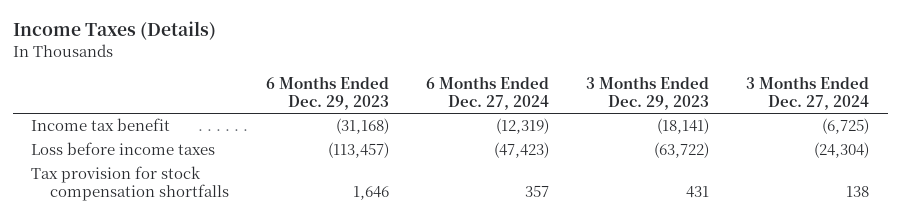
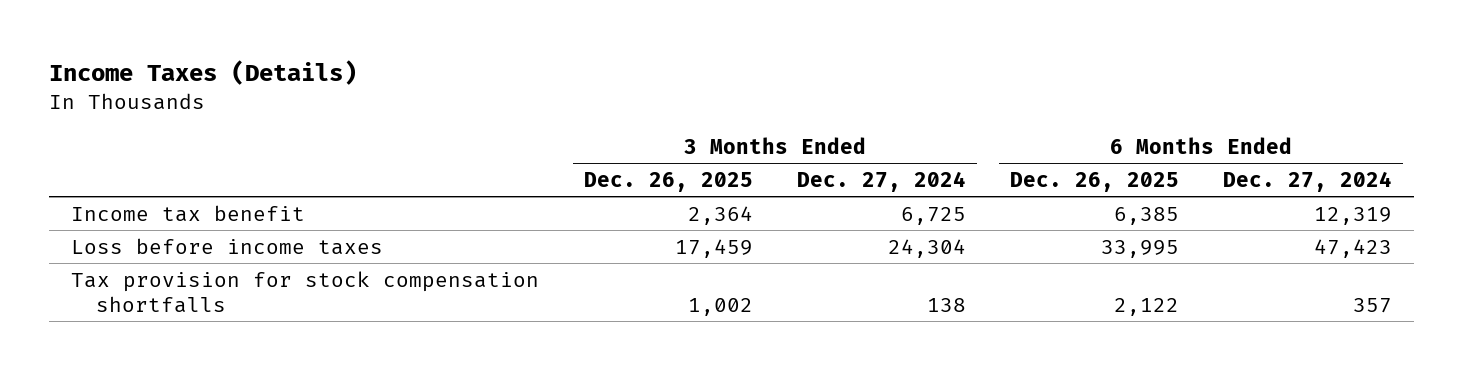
[266,76,390,110] 6 Months Ended Dec. 29, 2023 -> none
[586,76,710,110] 3 Months Ended Dec. 29, 2023 -> none
none -> [583,171,753,192] Dec. 26, 2025
none -> [1010,171,1180,192] Dec. 26, 2025
[496,118,550,135] (12,319) -> [1314,206,1393,225] 12,319
[822,118,870,135] (6,725) -> [900,206,966,225] 6,725
[494,142,550,159] (47,423) -> [1314,238,1393,258] 47,423
[814,142,870,159] (24,304) -> [887,238,966,258] 24,304

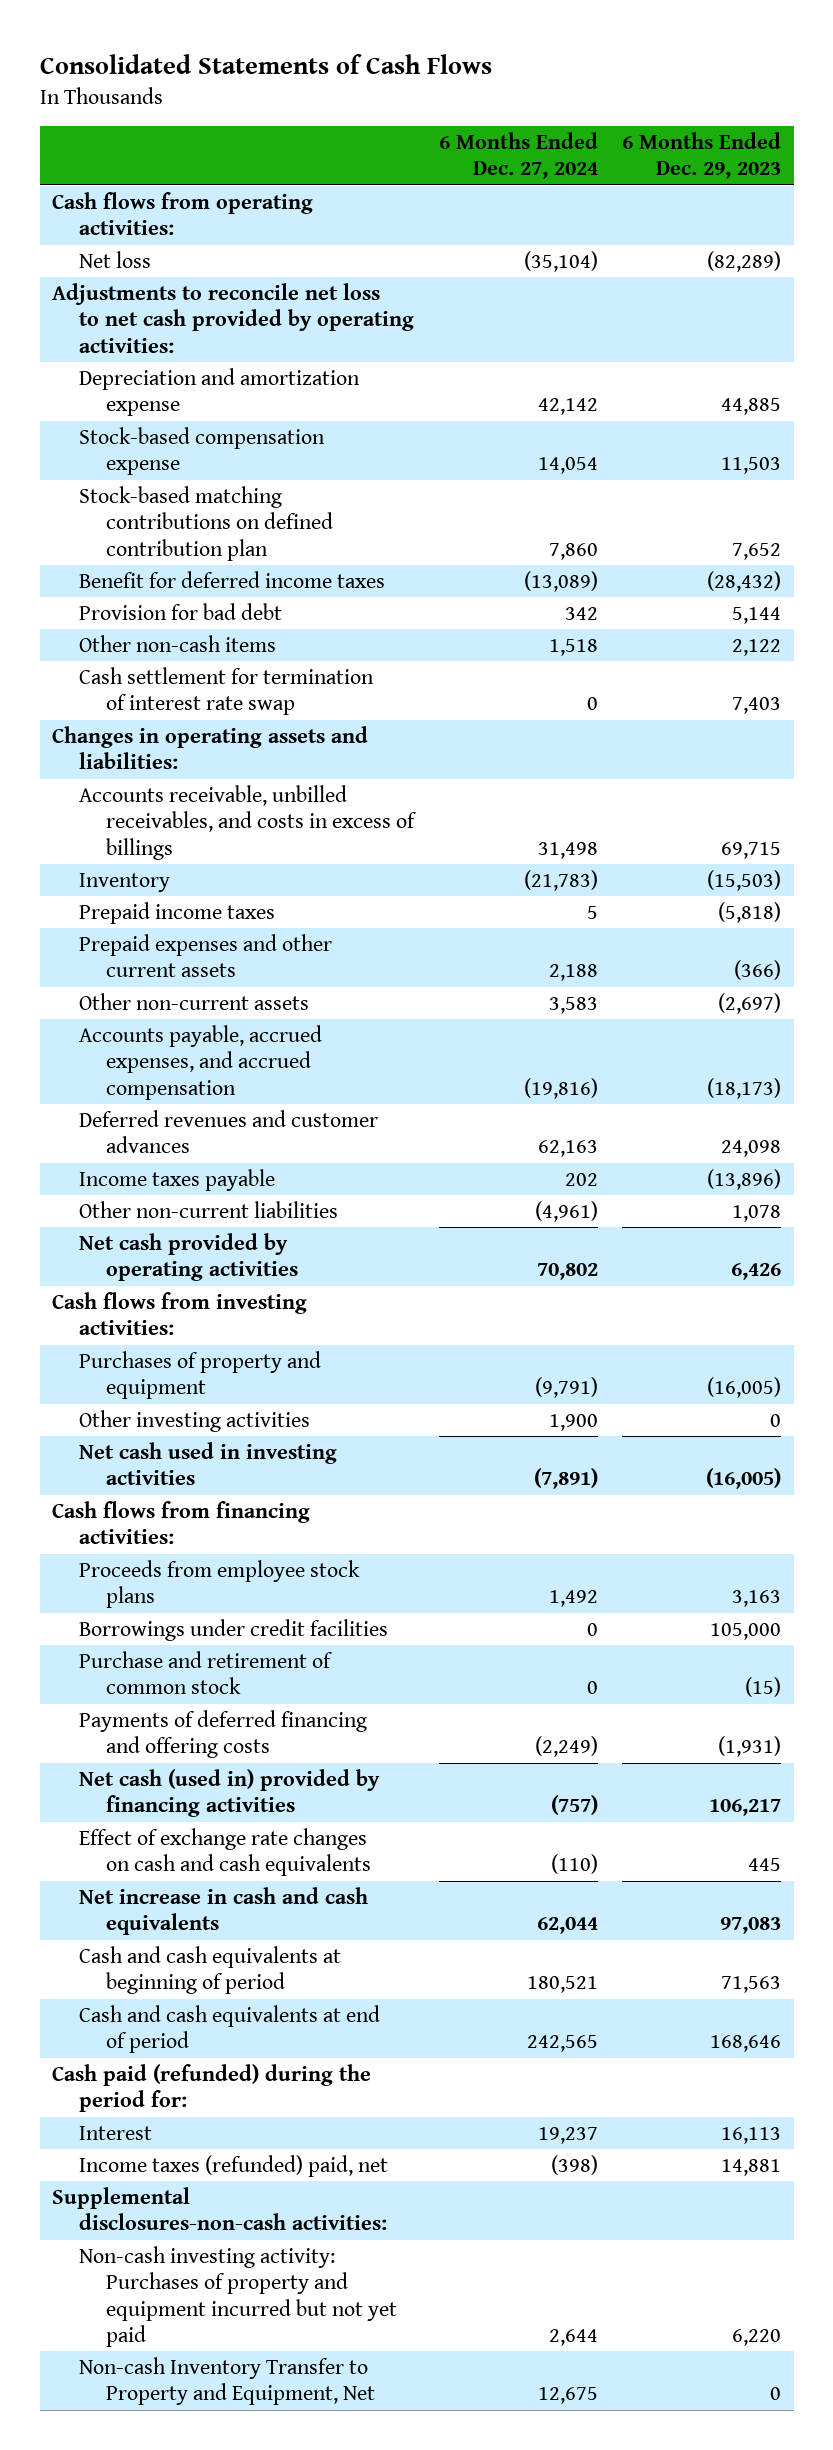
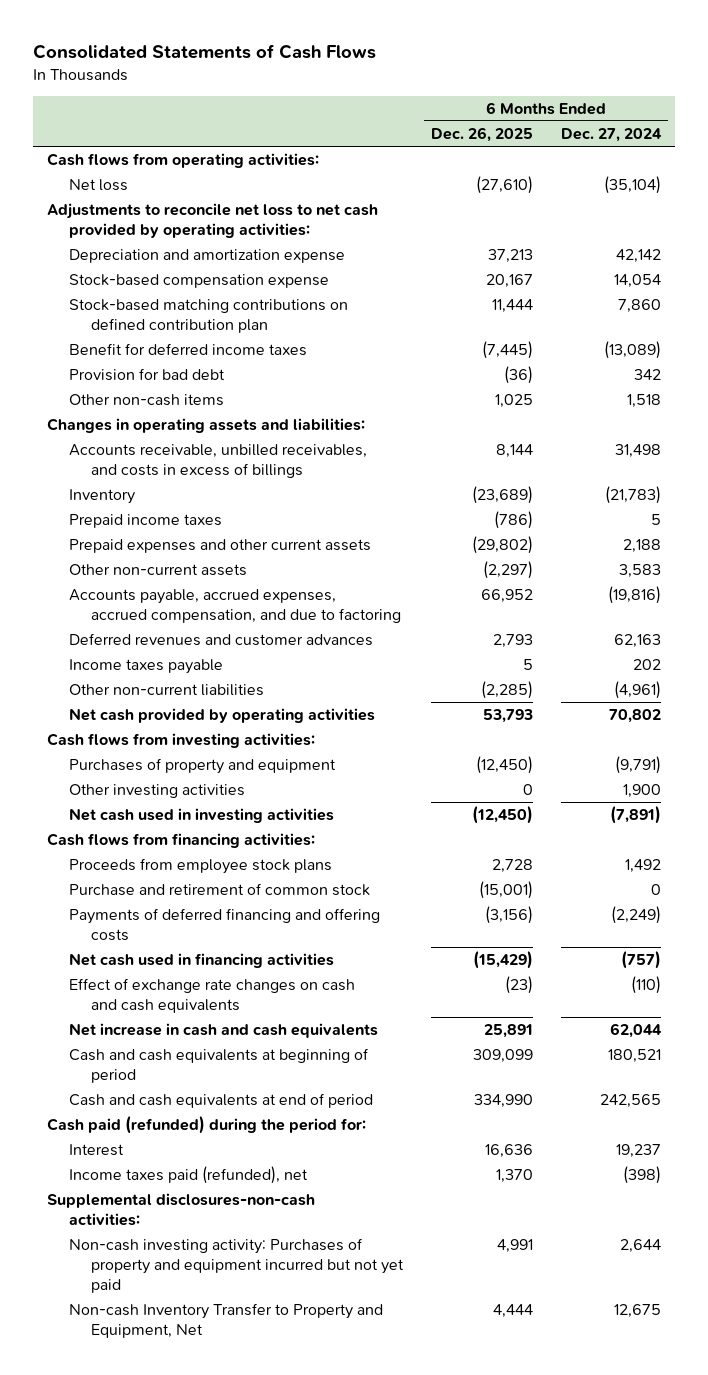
[622,131,782,180] 6 Months Ended Dec. 29, 2023 -> none
none -> [431,126,534,142] Dec. 26, 2025
[79,667,375,716] Cash settlement for termination of interest rate swap -> none
[79,1025,323,1100] Accounts payable, accrued expenses, and accrued compensation -> [68,589,402,623] Accounts payable, accrued expenses, accrued compensation, and due to factoring
[79,1619,389,1642] Borrowings under credit facilities -> none
[79,1769,381,1818] Net cash (used in) provided by financing activities -> [68,953,334,969] Net cash used in financing activities
[79,2155,389,2178] Income taxes (refunded) paid, net -> [68,1166,308,1185] Income taxes paid (refunded), net

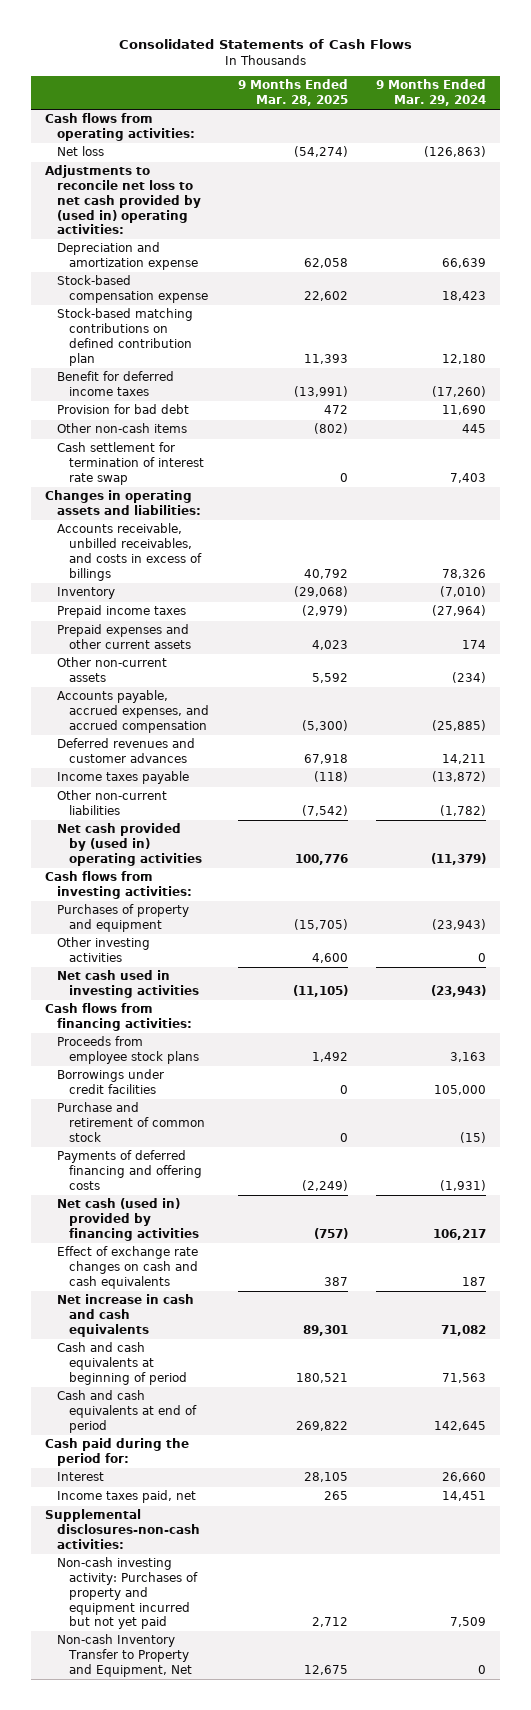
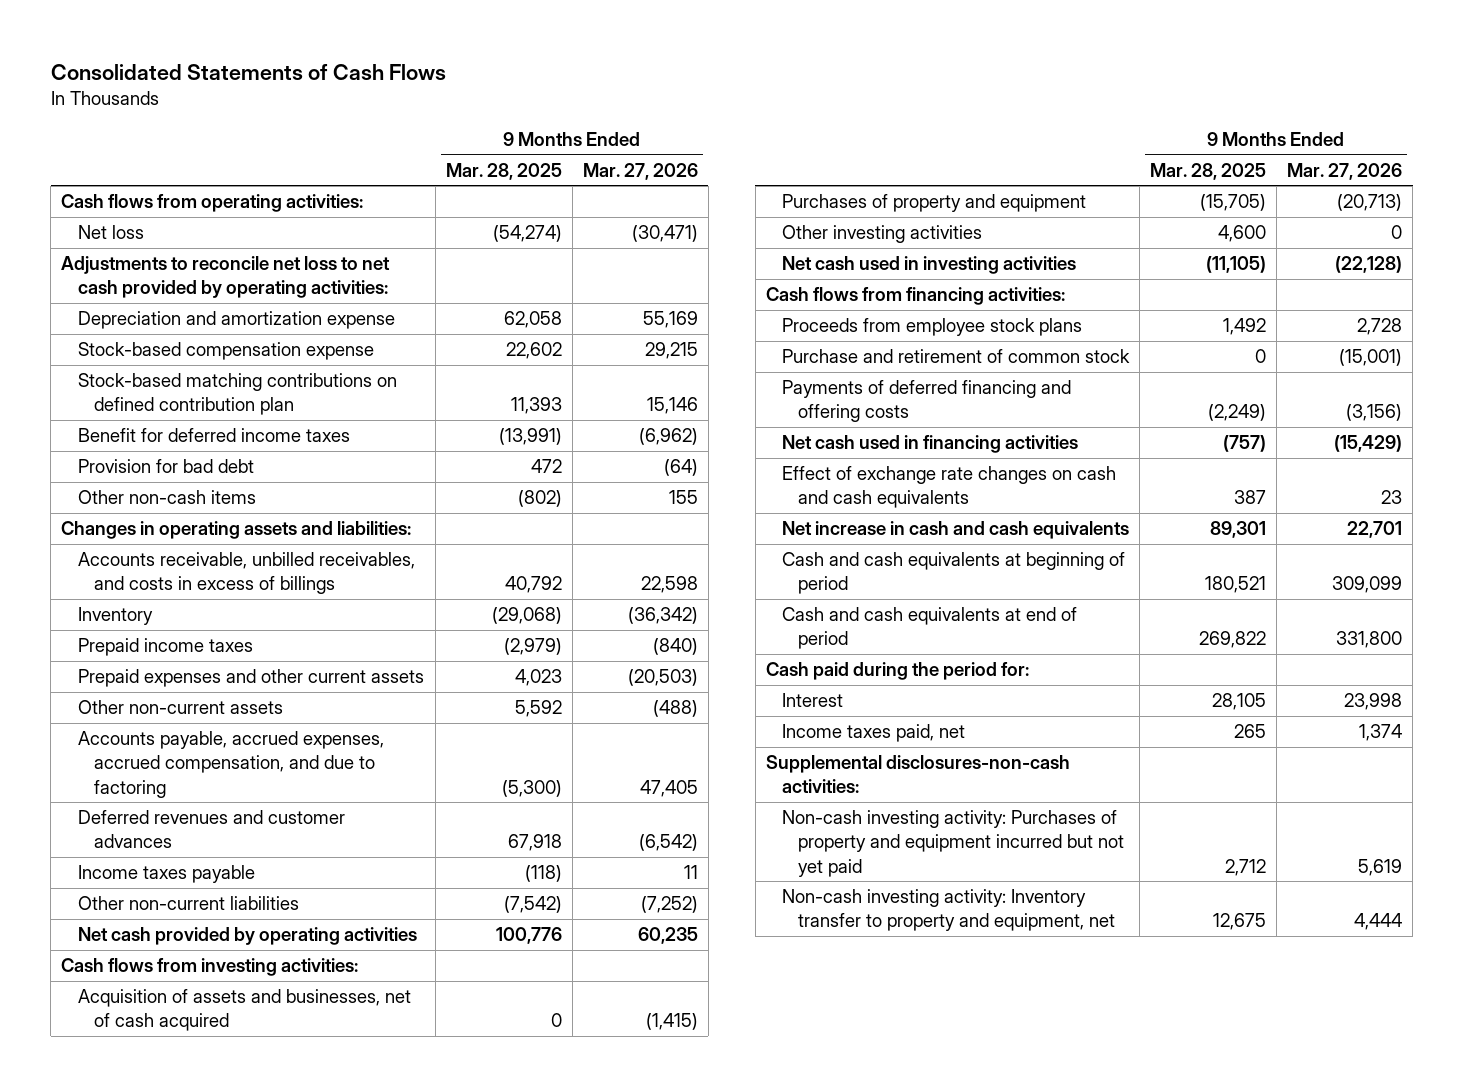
[375,79,486,107] 9 Months Ended Mar. 29, 2024 -> none
none -> [582,162,698,180] Mar. 27, 2026
[45,165,202,235] Adjustments to reconcile net loss to net cash provided by (used in) operating activities: -> [61,256,391,299] Adjustments to reconcile net loss to net cash provided by operating activities:
[57,442,205,485] Cash settlement for termination of interest rate swap -> none
[57,690,210,733] Accounts payable, accrued expenses, and accrued compensation -> [77,731,384,798] Accounts payable, accrued expenses, accrued compensation, and due to factoring
[57,823,203,866] Net cash provided by (used in) operating activities -> [77,927,417,946] Net cash provided by operating activities
none -> [77,989,411,1032] Acquisition of assets and businesses, net of cash acquired
[57,1069,165,1095] Borrowings under credit facilities -> none
[57,1198,200,1241] Net cash (used in) provided by financing activities -> [781,435,1078,454] Net cash used in financing activities
[57,1634,193,1677] Non-cash Inventory Transfer to Property and Equipment, Net -> [781,889,1116,932] Non-cash investing activity: Inventory transfer to property and equipment, net

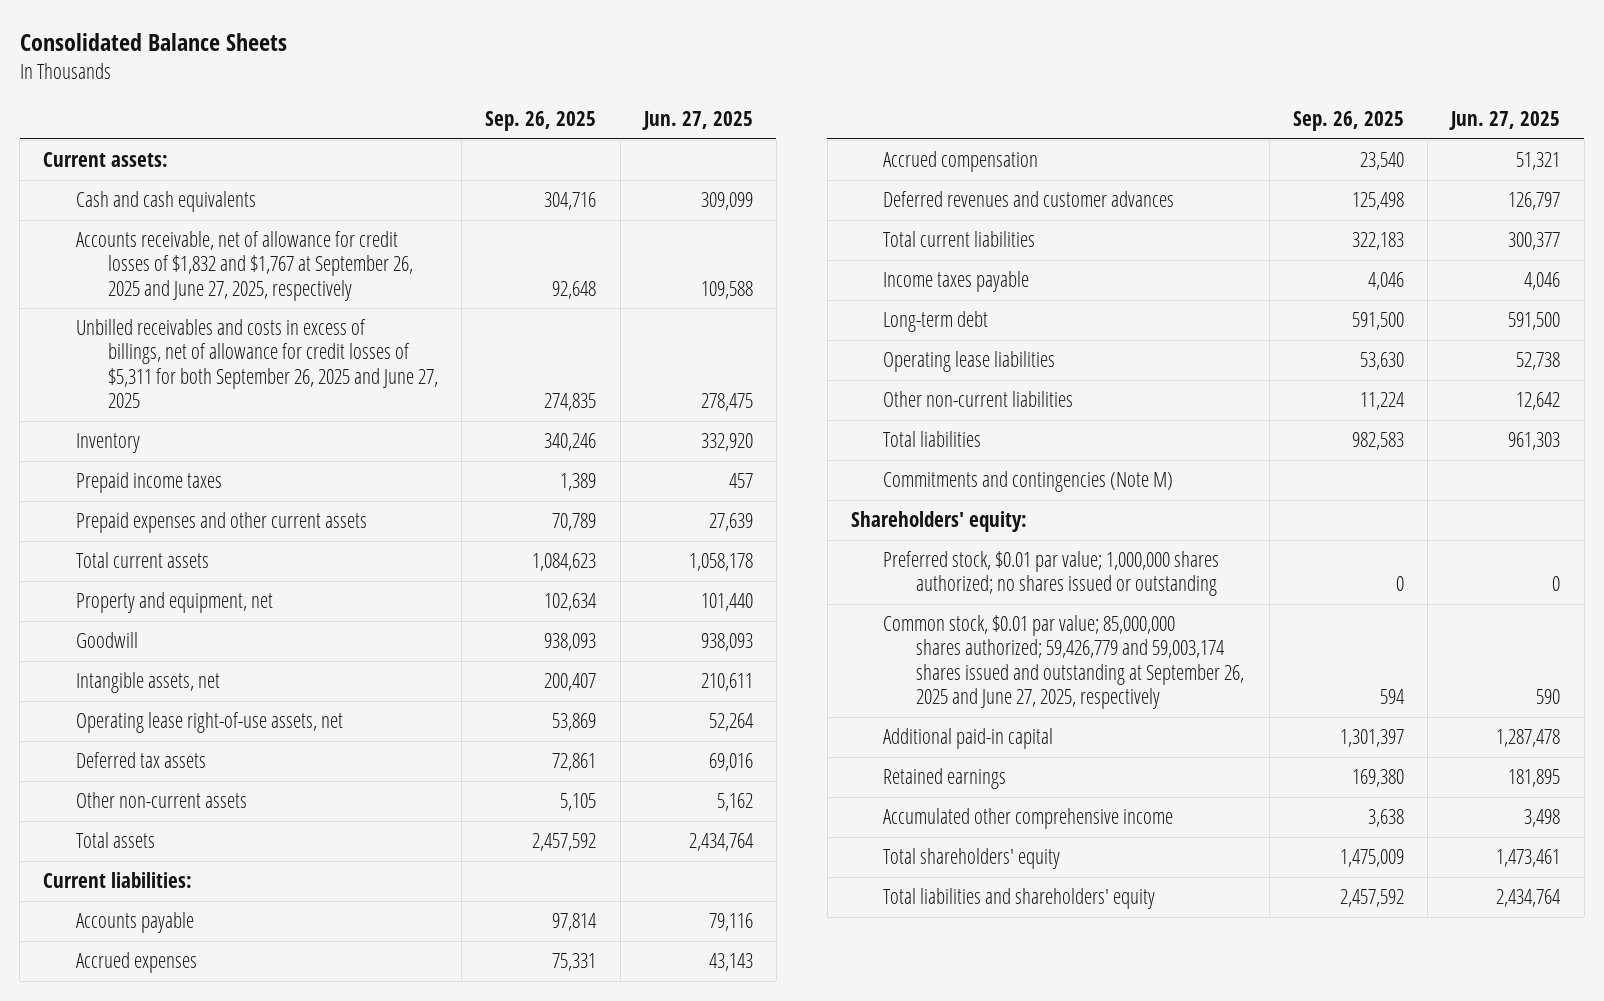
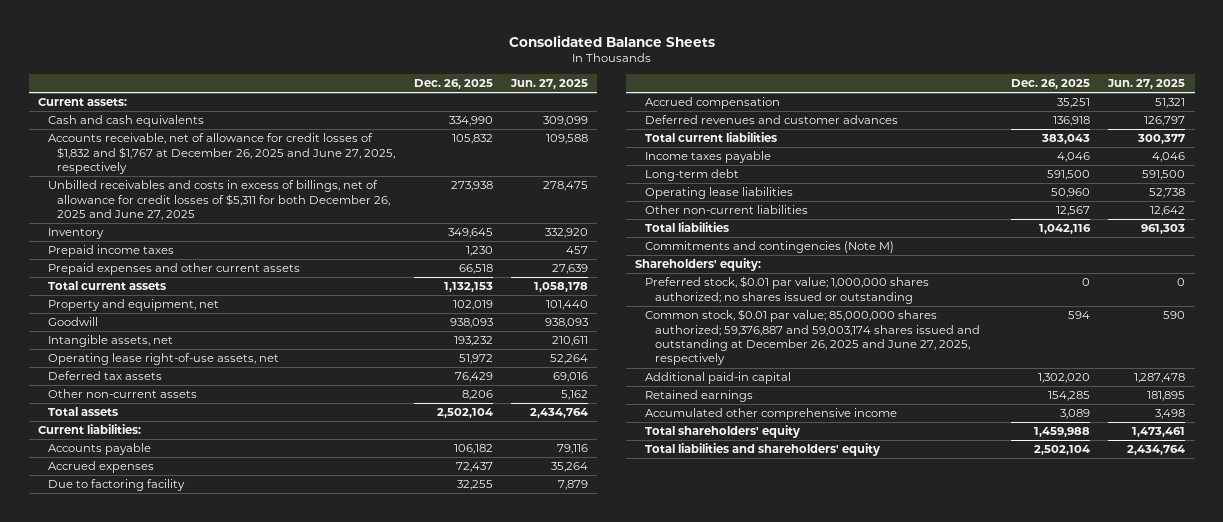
[485,111,597,132] Sep. 26, 2025 -> none
none -> [413,79,493,90] Dec. 26, 2025
[75,230,414,301] Accounts receivable, net of allowance for credit losses of $1,832 and $1,767 at September 26, 2025 and June 27, 2025, respectively -> [47,133,396,175] Accounts receivable, net of allowance for credit losses of $1,832 and $1,767 at December 26, 2025 and June 27, 2025, respectively
[75,318,439,409] Unbilled receivables and costs in excess of billings, net of allowance for credit losses of $5,311 for both September 26, 2025 and June 27, 2025 -> [47,180,391,221] Unbilled receivables and costs in excess of billings, net of allowance for credit losses of $5,311 for both December 26, 2025 and June 27, 2025
[708,952,753,971] 43,143 -> [551,462,589,473] 35,264
none -> [47,479,185,492] Due to factoring facility
[883,614,1244,710] Common stock, $0.01 par value; 85,000,000 shares authorized; 59,426,779 and 59,003,174 shares issued and outstanding at September 26, 2025 and June 27, 2025, respectively -> [645,309,980,366] Common stock, $0.01 par value; 85,000,000 shares authorized; 59,376,887 and 59,003,174 shares issued and outstanding at December 26, 2025 and June 27, 2025, respectively

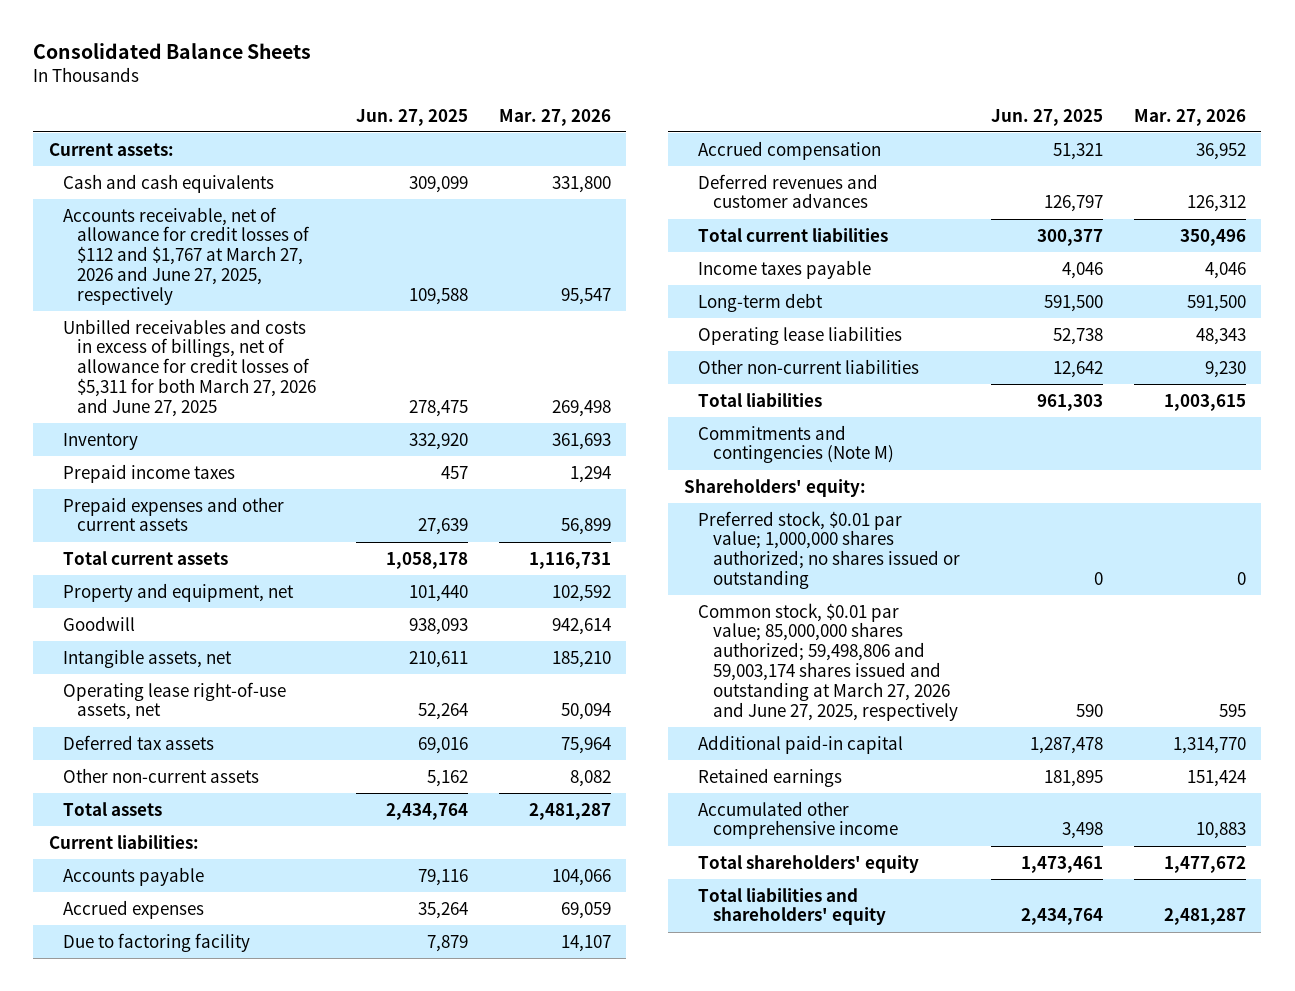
[413,79,493,90] Dec. 26, 2025 -> none
none -> [498,108,611,126] Mar. 27, 2026
[47,133,396,175] Accounts receivable, net of allowance for credit losses of $1,832 and $1,767 at December 26, 2025 and June 27, 2025, respectively -> [63,206,311,306] Accounts receivable, net of allowance for credit losses of $112 and $1,767 at March 27, 2026 and June 27, 2025, respectively
[47,180,391,221] Unbilled receivables and costs in excess of billings, net of allowance for credit losses of $5,311 for both December 26, 2025 and June 27, 2025 -> [63,318,317,418] Unbilled receivables and costs in excess of billings, net of allowance for credit losses of $5,311 for both March 27, 2026 and June 27, 2025
[645,309,980,366] Common stock, $0.01 par value; 85,000,000 shares authorized; 59,376,887 and 59,003,174 shares issued and outstanding at December 26, 2025 and June 27, 2025, respectively -> [698,602,958,721] Common stock, $0.01 par value; 85,000,000 shares authorized; 59,498,806 and 59,003,174 shares issued and outstanding at March 27, 2026 and June 27, 2025, respectively

